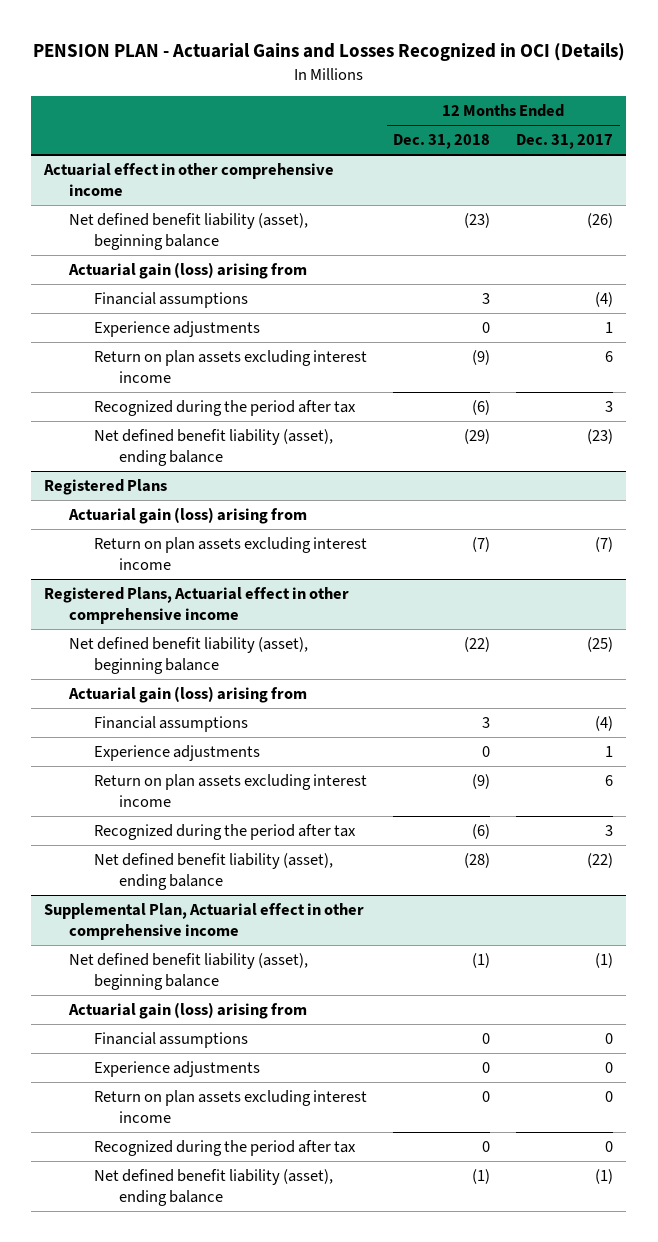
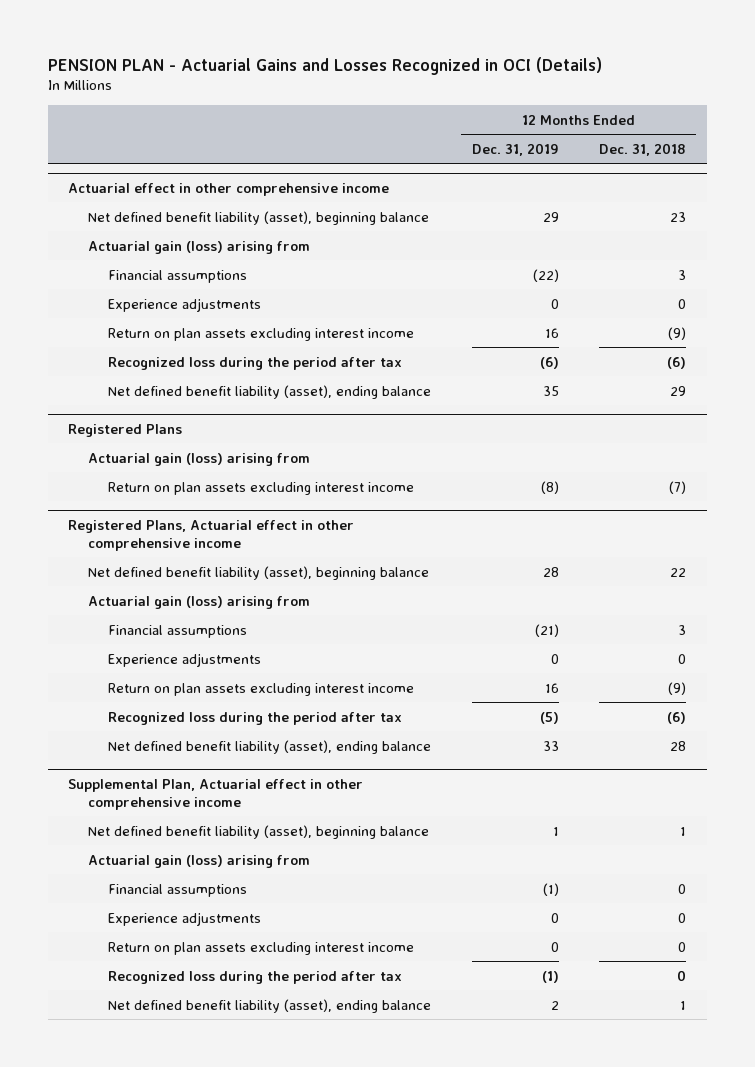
[516,134,614,150] Dec. 31, 2017 -> none
none -> [471,142,559,156] Dec. 31, 2019
[464,212,491,228] (23) -> [670,211,687,222] 23
[93,399,356,416] Recognized during the period after tax -> [107,356,402,370] Recognized loss during the period after tax
[464,428,491,444] (29) -> [670,385,687,396] 29
[464,636,491,652] (22) -> [670,567,687,577] 22
[93,823,356,840] Recognized during the period after tax -> [107,711,402,725] Recognized loss during the period after tax
[464,852,491,868] (28) -> [670,740,687,751] 28
[472,952,491,968] (1) -> [680,826,687,836] 1
[93,1139,356,1156] Recognized during the period after tax -> [107,970,402,984] Recognized loss during the period after tax
[472,1168,491,1184] (1) -> [680,1000,687,1010] 1

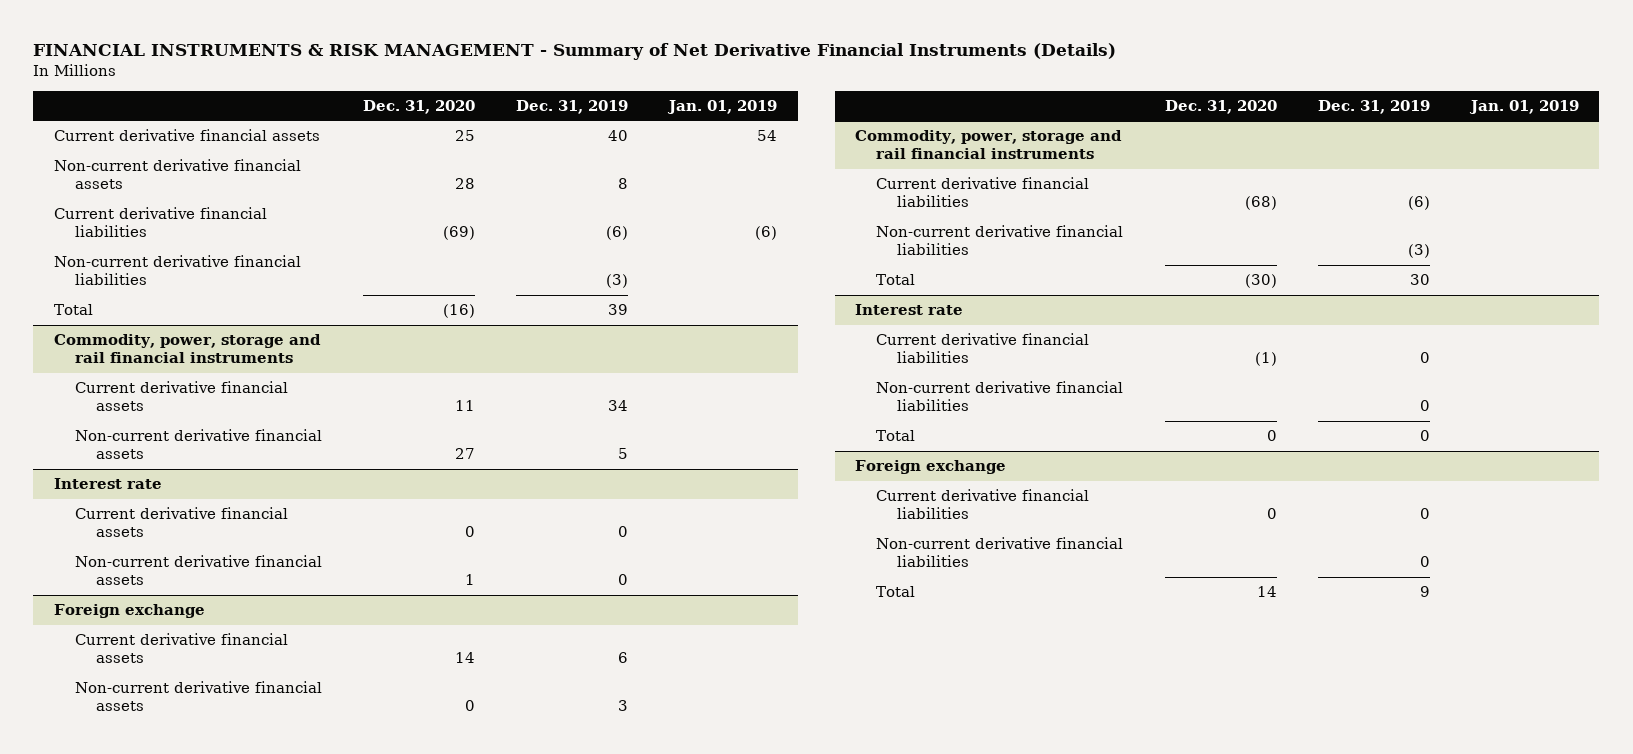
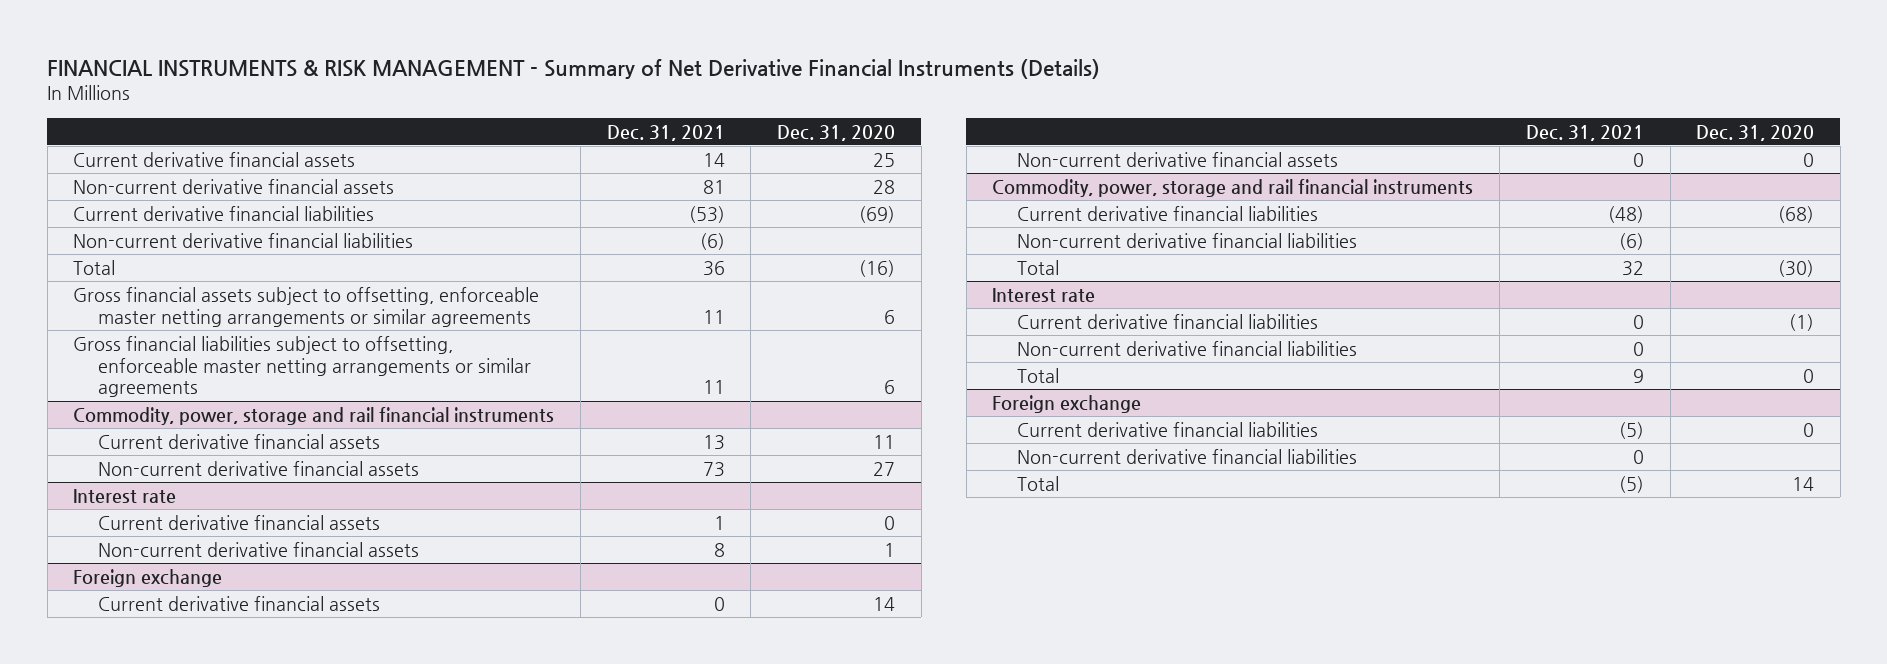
[516,100,629,115] Dec. 31, 2019 -> none
[667,100,778,115] Jan. 01, 2019 -> none
none -> [606,124,725,141] Dec. 31, 2021
none -> [73,287,540,327] Gross financial assets subject to offsetting, enforceable master netting arrangements or similar agreements
none -> [73,336,531,398] Gross financial liabilities subject to offsetting, enforceable master netting arrangements or similar agreements

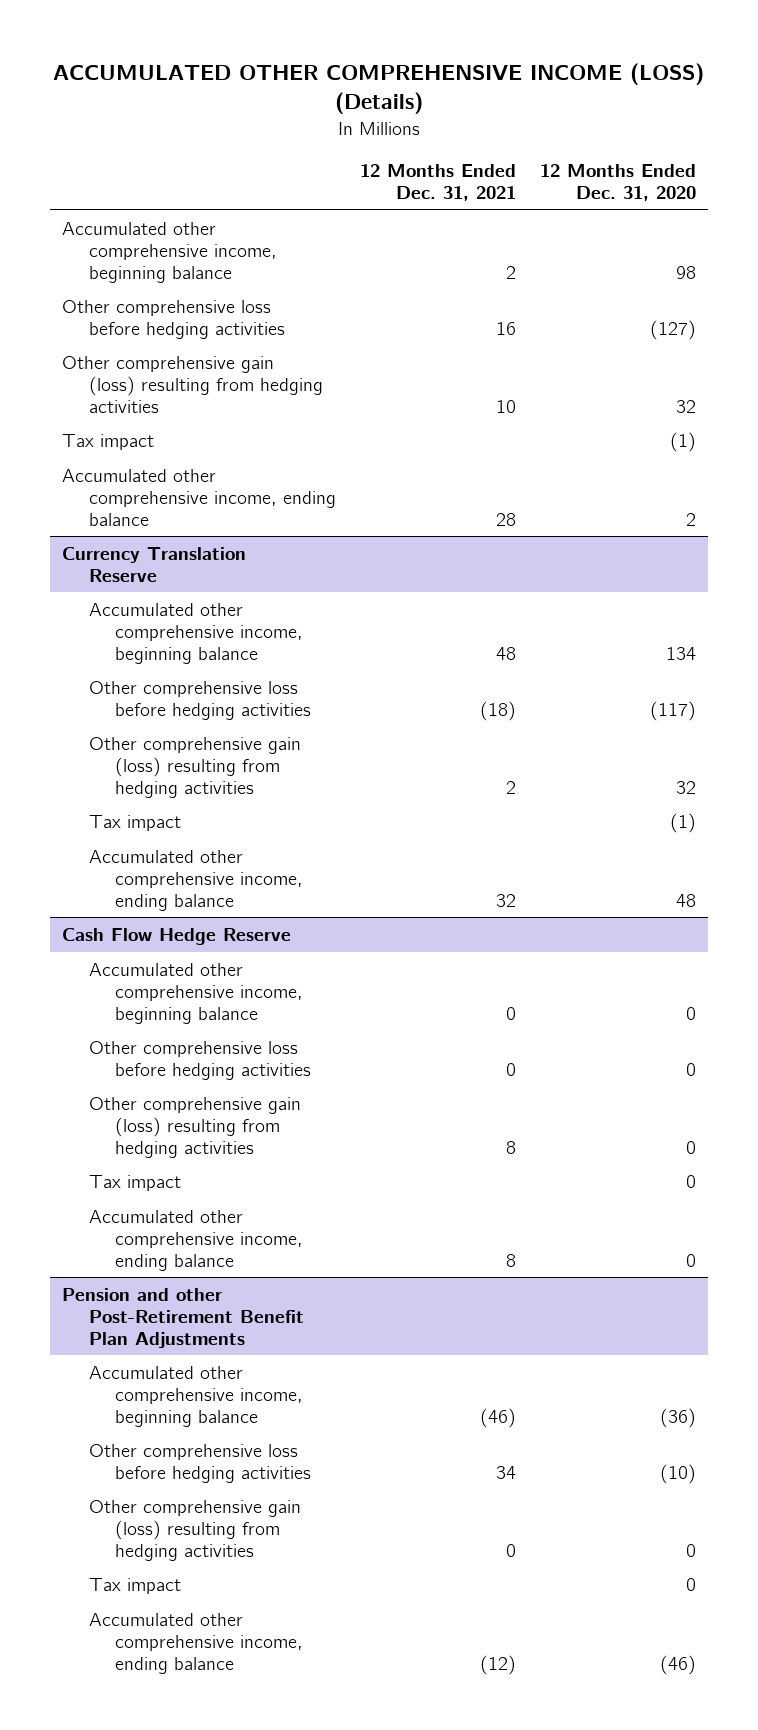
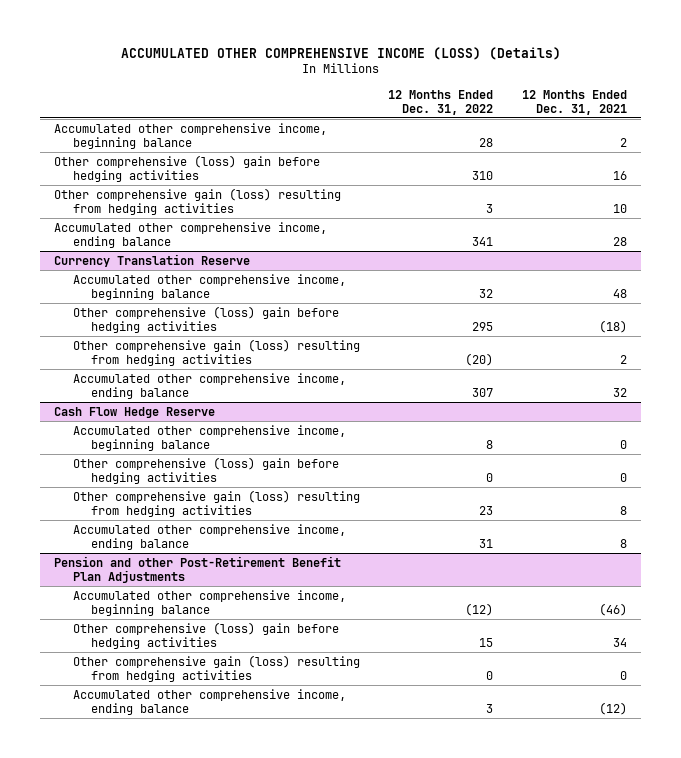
[539,164,696,202] 12 Months Ended Dec. 31, 2020 -> none
none -> [388,89,494,115] 12 Months Ended Dec. 31, 2022
[62,299,285,339] Other comprehensive loss before hedging activities -> [54,154,321,182] Other comprehensive (loss) gain before hedging activities
[62,433,155,450] Tax impact -> none
[88,680,312,720] Other comprehensive loss before hedging activities -> [72,305,339,333] Other comprehensive (loss) gain before hedging activities
[88,814,181,831] Tax impact -> none
[88,1040,312,1080] Other comprehensive loss before hedging activities -> [72,456,339,484] Other comprehensive (loss) gain before hedging activities
[88,1174,181,1191] Tax impact -> none
[88,1443,312,1483] Other comprehensive loss before hedging activities -> [72,621,339,649] Other comprehensive (loss) gain before hedging activities
[88,1577,181,1594] Tax impact -> none

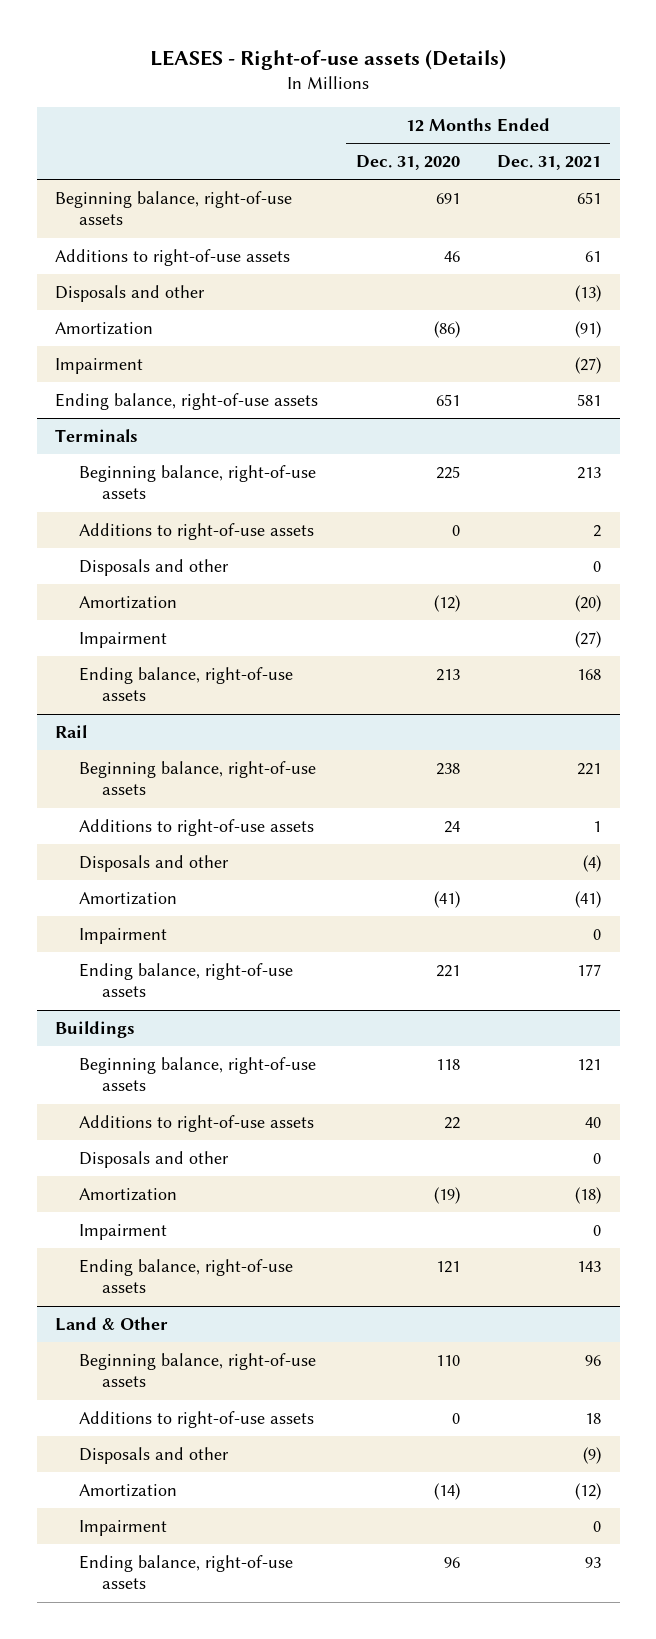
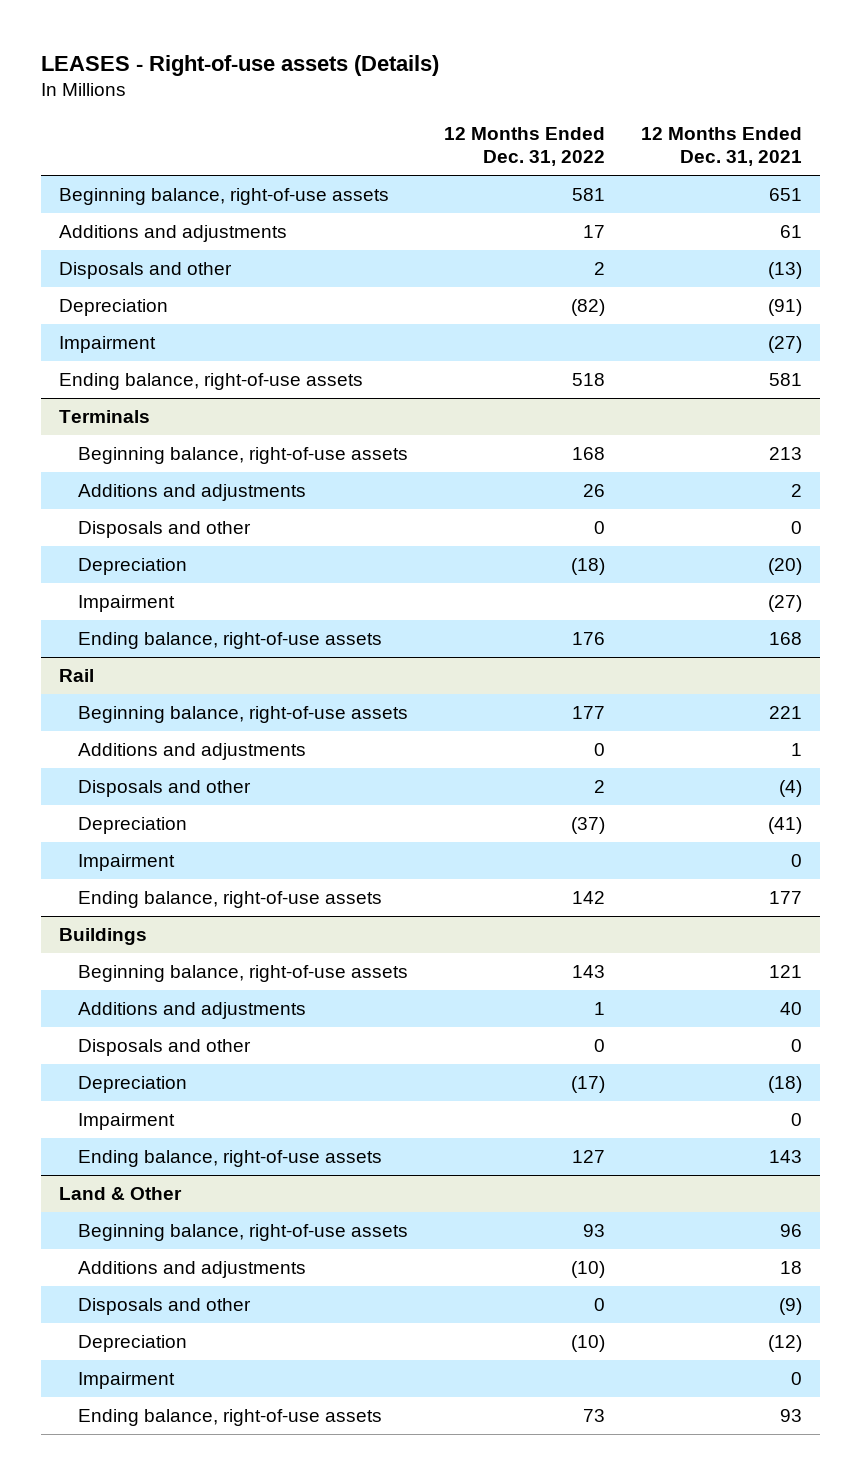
[355,155,460,171] Dec. 31, 2020 -> none
none -> [443,127,605,167] 12 Months Ended Dec. 31, 2022
[55,248,291,266] Additions to right-of-use assets -> none
none -> [59,225,288,243] Additions and adjustments
[55,321,154,335] Amortization -> [59,299,169,317] Depreciation
[78,522,314,540] Additions to right-of-use assets -> none
none -> [77,484,306,502] Additions and adjustments
[78,595,177,609] Amortization -> [77,558,187,576] Depreciation
[78,818,314,836] Additions to right-of-use assets -> none
none -> [77,743,306,761] Additions and adjustments
[78,891,177,905] Amortization -> [77,817,187,835] Depreciation
[78,1114,314,1132] Additions to right-of-use assets -> none
none -> [77,1002,306,1020] Additions and adjustments
[78,1187,177,1201] Amortization -> [77,1076,187,1094] Depreciation
[78,1410,314,1428] Additions to right-of-use assets -> none
none -> [77,1261,306,1279] Additions and adjustments
[78,1483,177,1497] Amortization -> [77,1335,187,1353] Depreciation

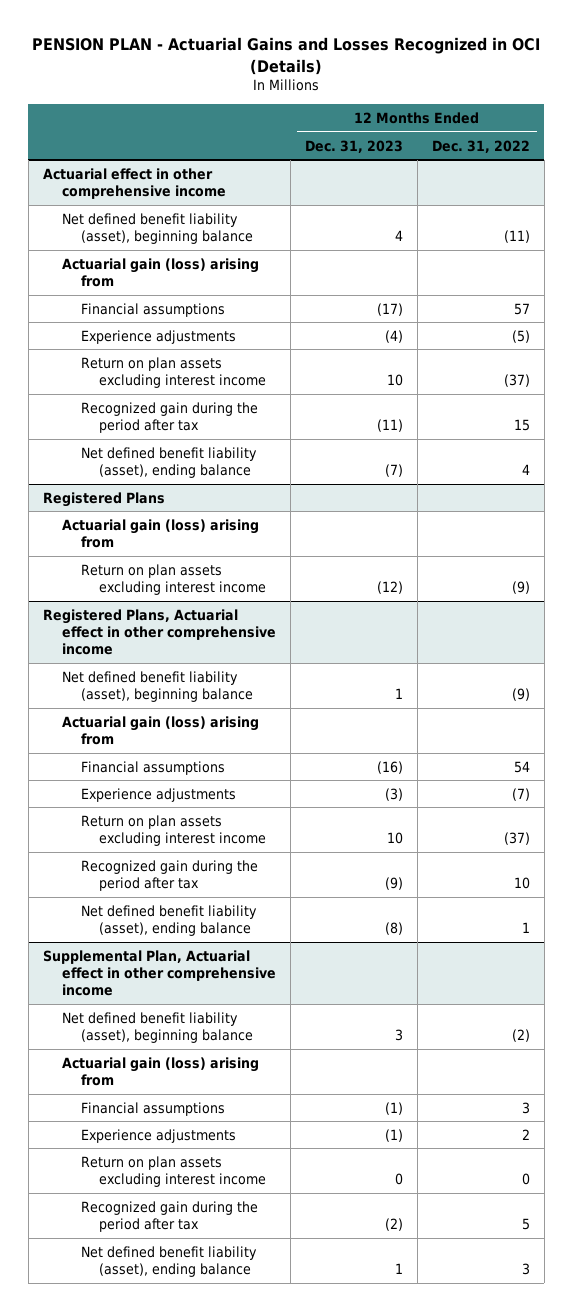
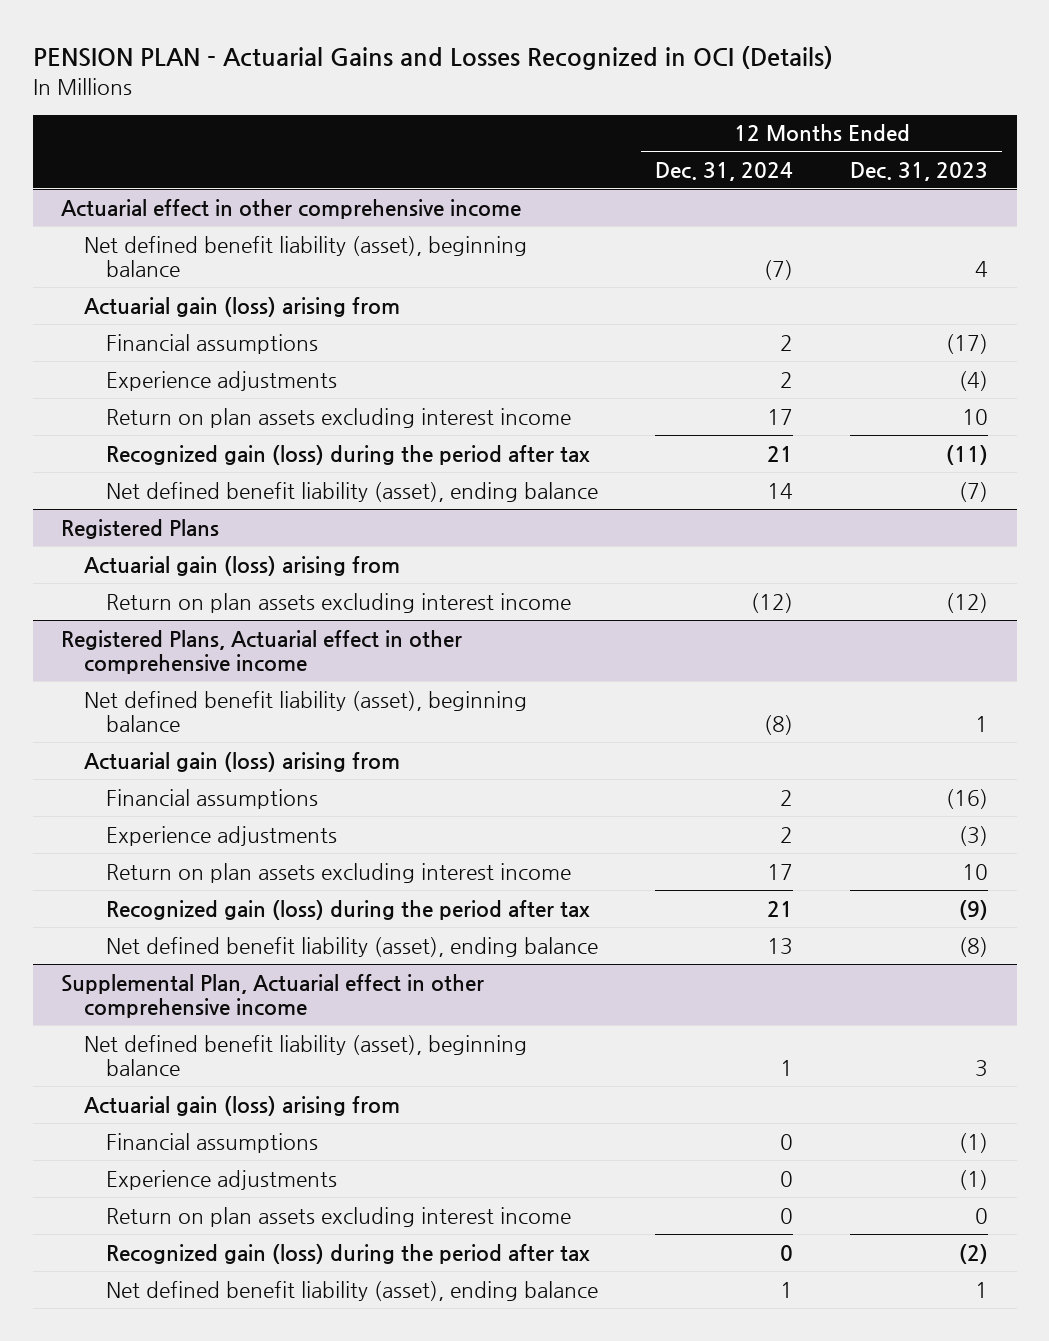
[431,139,530,153] Dec. 31, 2022 -> none
none -> [654,162,793,182] Dec. 31, 2024
[80,401,258,434] Recognized gain during the period after tax -> [105,444,590,465] Recognized gain (loss) during the period after tax
[80,859,258,892] Recognized gain during the period after tax -> [105,899,590,920] Recognized gain (loss) during the period after tax
[80,1200,258,1233] Recognized gain during the period after tax -> [105,1243,590,1264] Recognized gain (loss) during the period after tax

